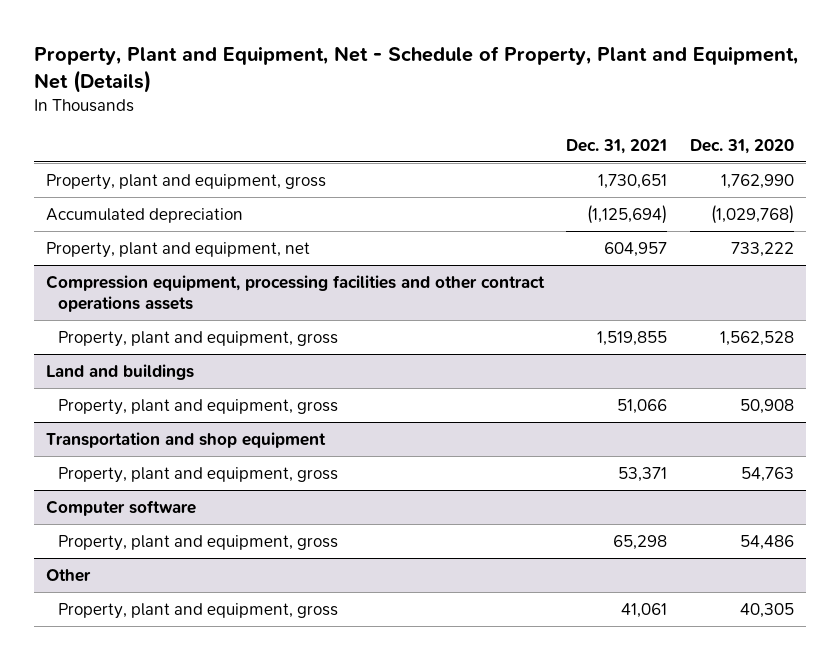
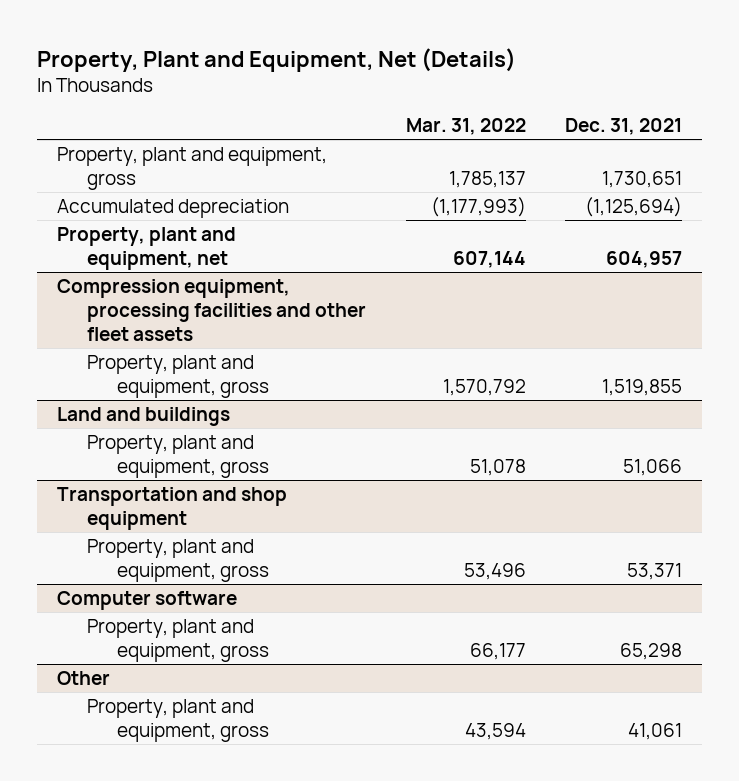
[34,45,799,93] Property, Plant and Equipment, Net - Schedule of Property, Plant and Equipment, Net (Details) -> [37,47,517,72] Property, Plant and Equipment, Net (Details)
[690,138,795,154] Dec. 31, 2020 -> none
none -> [405,118,526,136] Mar. 31, 2022
[45,274,545,313] Compression equipment, processing facilities and other contract operations assets -> [56,279,366,341] Compression equipment, processing facilities and other fleet assets

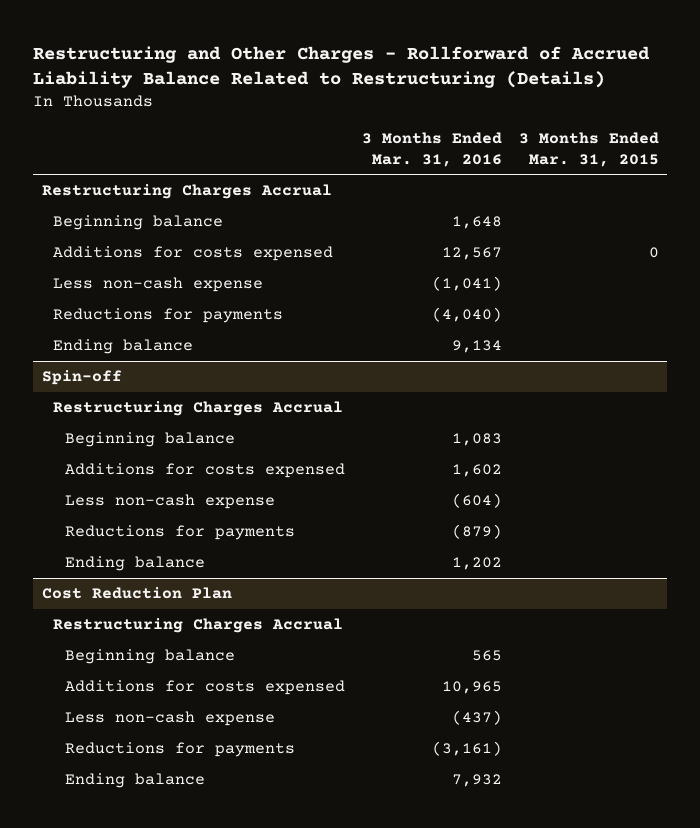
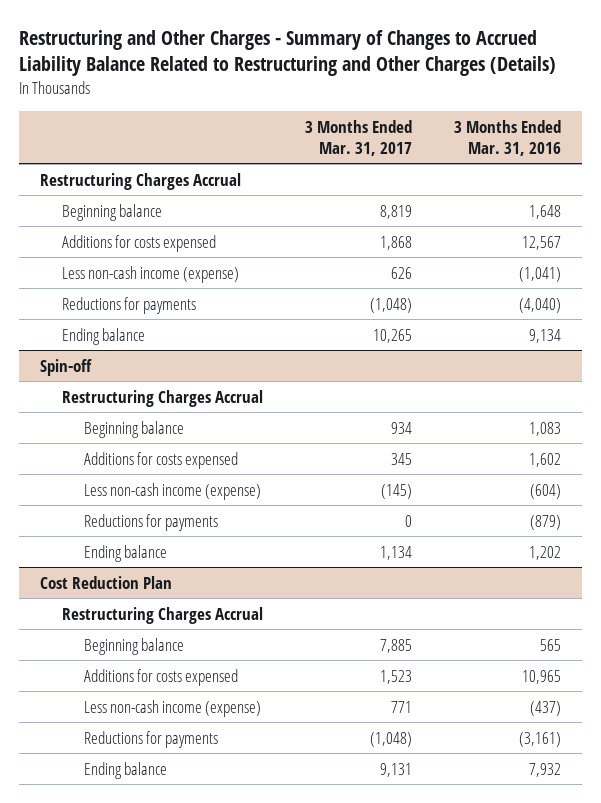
[33,45,651,89] Restructuring and Other Charges - Rollforward of Accrued Liability Balance Related to Restructuring (Details) -> [19,30,557,77] Restructuring and Other Charges - Summary of Changes to Accrued Liability Balance Related to Restructuring and Other Charges (Details)
[518,131,659,167] 3 Months Ended Mar. 31, 2015 -> none
none -> [304,119,412,156] 3 Months Ended Mar. 31, 2017
[53,277,264,293] Less non-cash expense -> [61,265,239,283] Less non-cash income (expense)
[65,494,276,510] Less non-cash expense -> [83,482,261,500] Less non-cash income (expense)
[65,711,276,727] Less non-cash expense -> [83,699,261,717] Less non-cash income (expense)

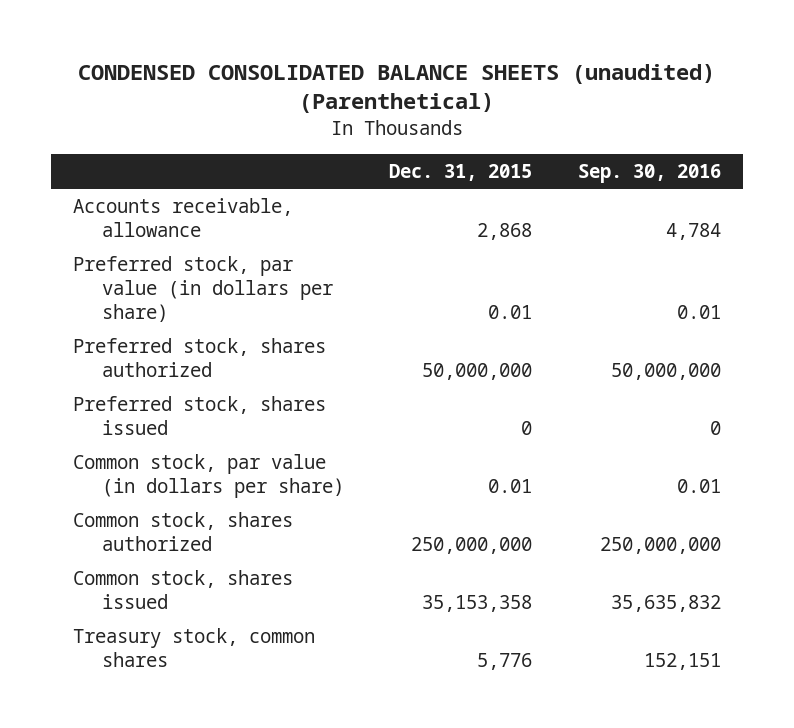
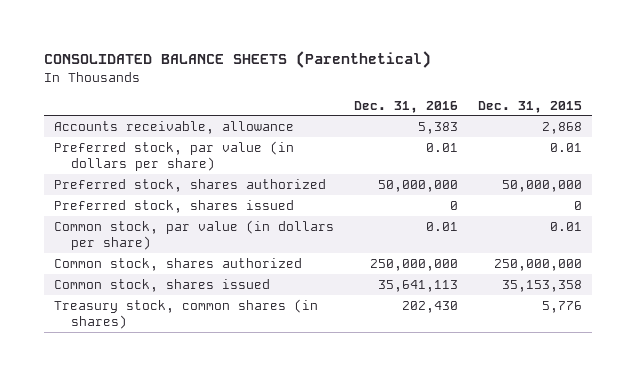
[77,63,715,114] CONDENSED CONSOLIDATED BALANCE SHEETS (unaudited) (Parenthetical) -> [44,51,432,69] CONSOLIDATED BALANCE SHEETS (Parenthetical)
[577,163,721,183] Sep. 30, 2016 -> none
none -> [353,100,458,113] Dec. 31, 2016
[73,628,316,667] Treasury stock, common shares -> [54,298,319,330] Treasury stock, common shares (in shares)

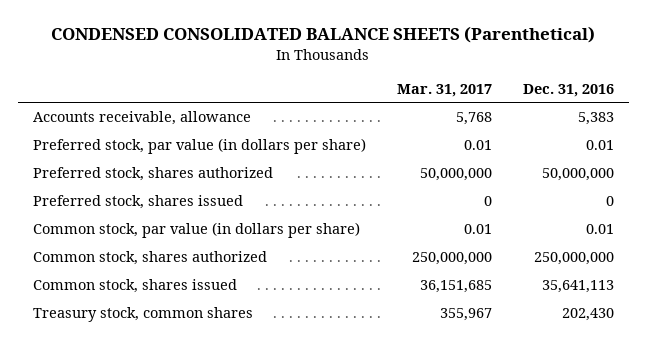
[44,51,432,69] CONSOLIDATED BALANCE SHEETS (Parenthetical) -> [51,26,596,44] CONDENSED CONSOLIDATED BALANCE SHEETS (Parenthetical)
[477,100,582,113] Dec. 31, 2015 -> none
none -> [396,83,492,97] Mar. 31, 2017
[54,298,319,330] Treasury stock, common shares (in shares) -> [32,307,253,323] Treasury stock, common shares

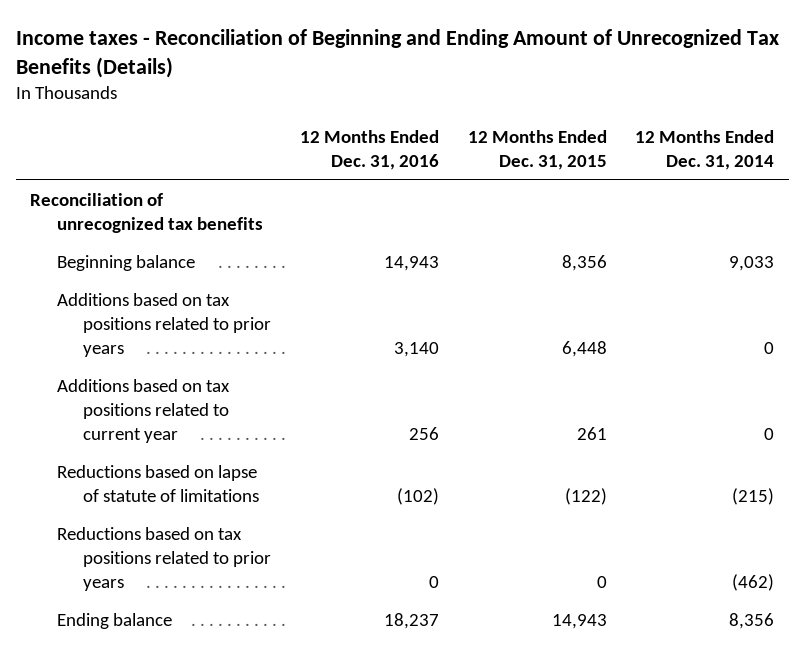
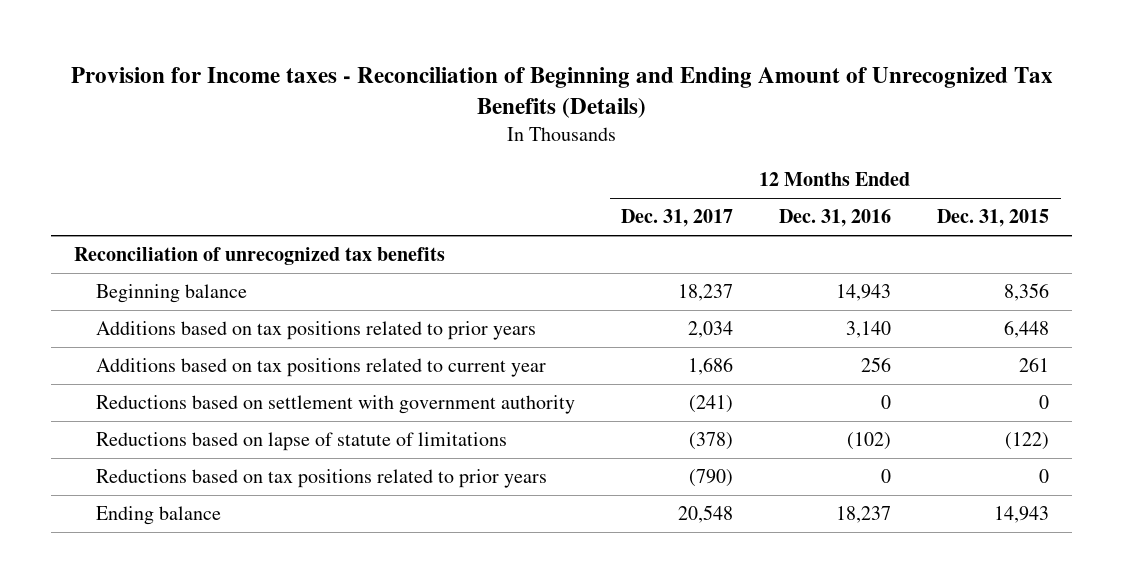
[15,28,779,78] Income taxes - Reconciliation of Beginning and Ending Amount of Unrecognized Tax Benefits (Details) -> [70,66,1053,118] Provision for Income taxes - Reconciliation of Beginning and Ending Amount of Unrecognized Tax Benefits (Details)
[635,129,775,170] 12 Months Ended Dec. 31, 2014 -> none
none -> [621,209,734,228] Dec. 31, 2017
none -> [96,395,576,415] Reductions based on settlement with government authority

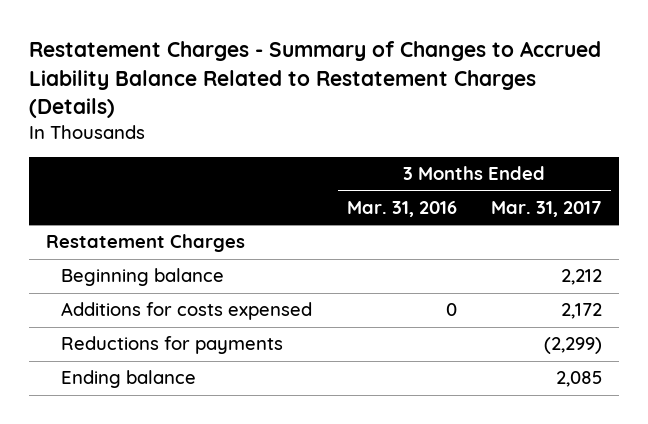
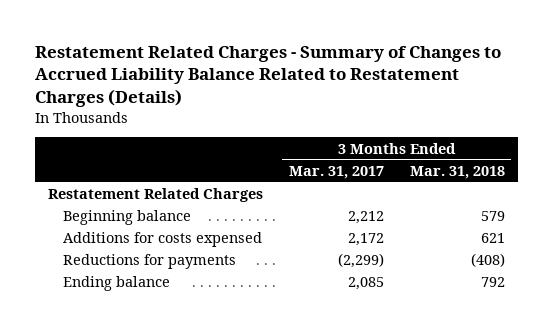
[28,41,601,119] Restatement Charges - Summary of Changes to Accrued Liability Balance Related to Restatement Charges (Details) -> [34,45,501,107] Restatement Related Charges - Summary of Changes to Accrued Liability Balance Related to Restatement Charges (Details)
[346,200,457,217] Mar. 31, 2016 -> none
none -> [409,165,505,179] Mar. 31, 2018
[46,234,246,253] Restatement Charges -> [47,188,263,203] Restatement Related Charges

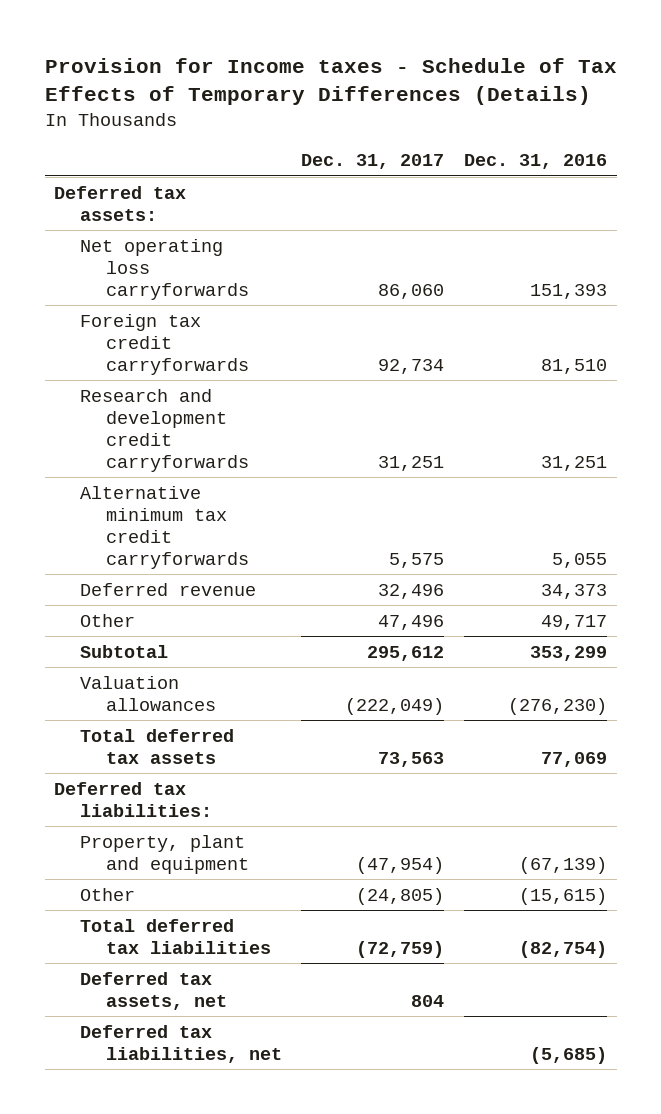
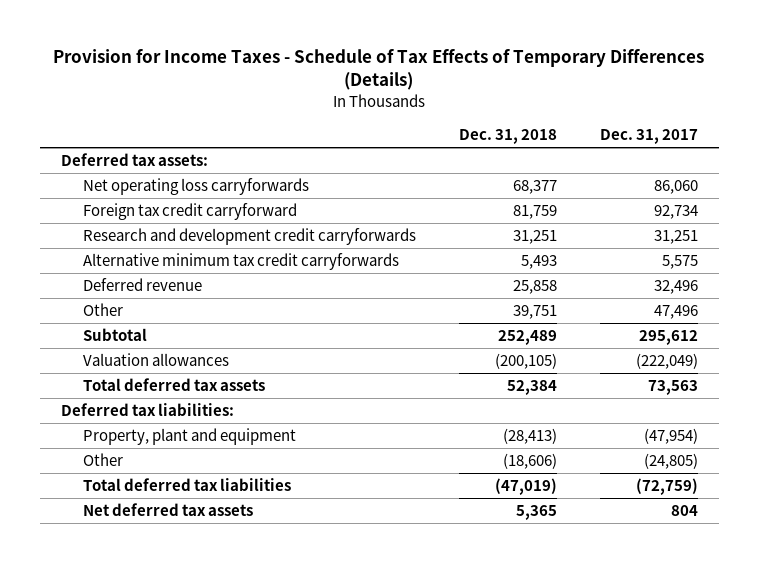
[44,57,617,106] Provision for Income taxes - Schedule of Tax Effects of Temporary Differences (Details) -> [53,49,705,91] Provision for Income Taxes - Schedule of Tax Effects of Temporary Differences (Details)
[463,154,607,170] Dec. 31, 2016 -> none
none -> [458,128,557,144] Dec. 31, 2018
[80,313,249,375] Foreign tax credit carryforwards -> [83,203,298,221] Foreign tax credit carryforward
[80,1024,282,1063] Deferred tax liabilities, net -> none
[80,971,227,1010] Deferred tax assets, net -> [83,503,254,517] Net deferred tax assets

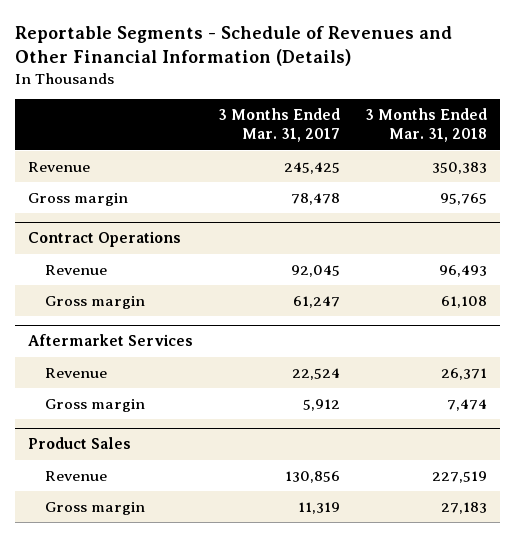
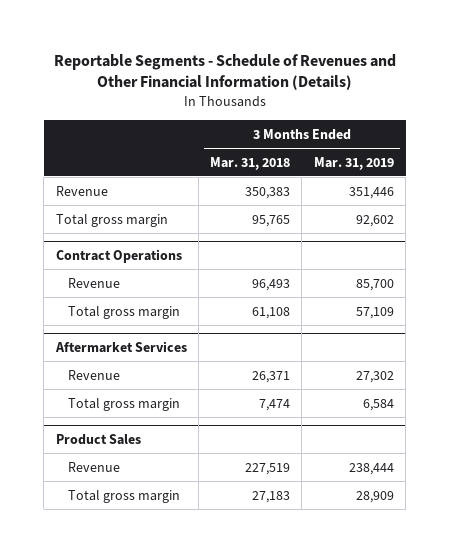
[218,108,341,143] 3 Months Ended Mar. 31, 2017 -> none
none -> [313,156,394,170] Mar. 31, 2019
[27,192,128,206] Gross margin -> [55,213,168,227] Total gross margin
[45,295,146,309] Gross margin -> [67,305,180,319] Total gross margin
[45,398,146,412] Gross margin -> [67,397,180,411] Total gross margin
[45,501,146,515] Gross margin -> [67,489,180,503] Total gross margin

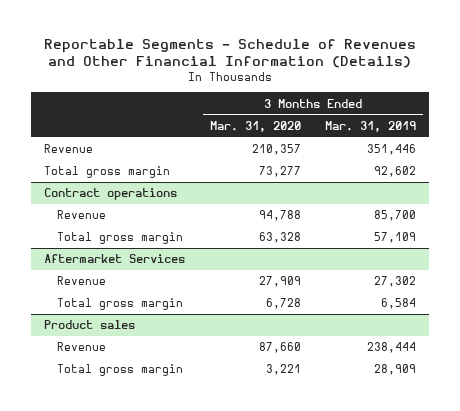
[210,156,291,170] Mar. 31, 2018 -> none
none -> [209,120,301,132] Mar. 31, 2020
[55,249,182,264] Contract Operations -> [43,188,177,201] Contract operations
[55,434,141,446] Product Sales -> [43,320,135,330] Product sales

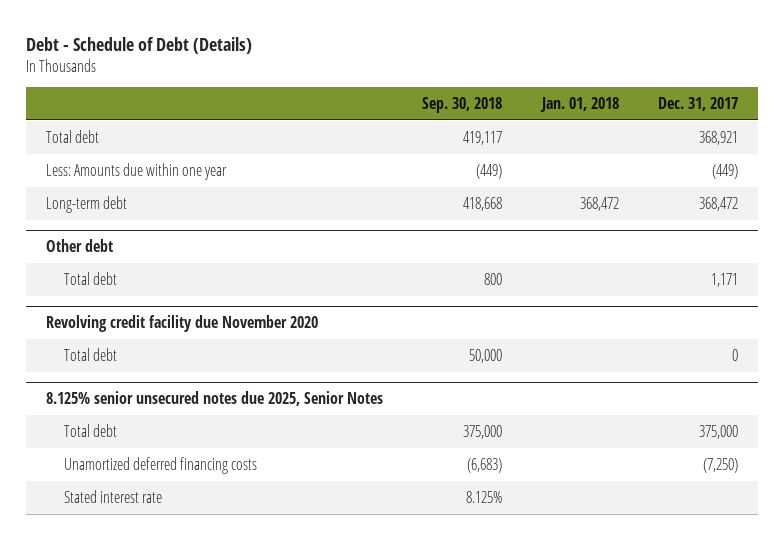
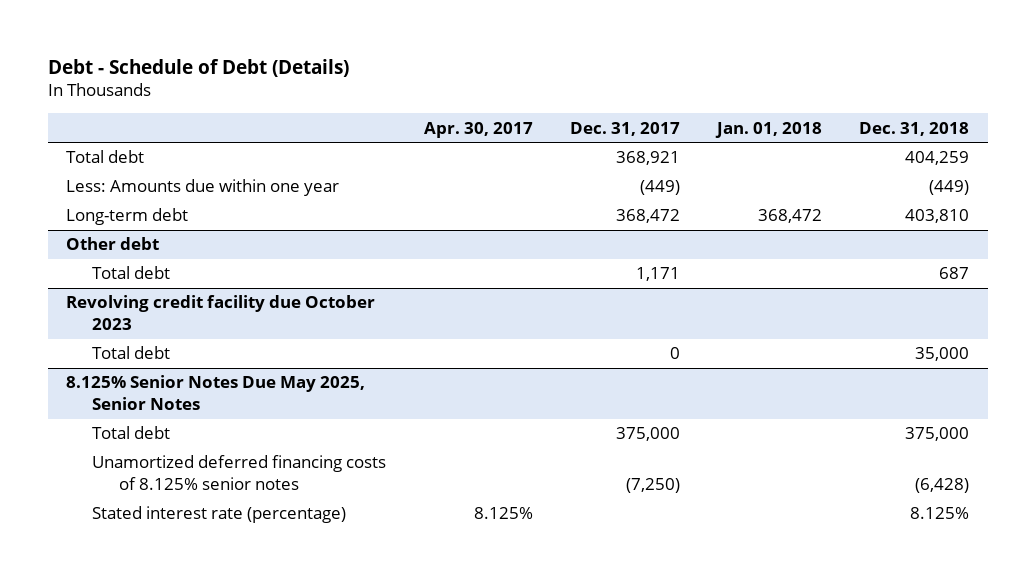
[422,96,503,113] Sep. 30, 2018 -> none
none -> [423,121,533,138] Apr. 30, 2017
none -> [858,121,969,136] Dec. 31, 2018
[46,314,319,332] Revolving credit facility due November 2020 -> [66,295,376,330] Revolving credit facility due October 2023
[46,390,384,406] 8.125% senior unsecured notes due 2025, Senior Notes -> [66,375,366,410] 8.125% Senior Notes Due May 2025, Senior Notes
[63,456,257,474] Unamortized deferred financing costs -> [92,455,387,490] Unamortized deferred financing costs of 8.125% senior notes
[63,489,162,503] Stated interest rate -> [92,506,347,524] Stated interest rate (percentage)

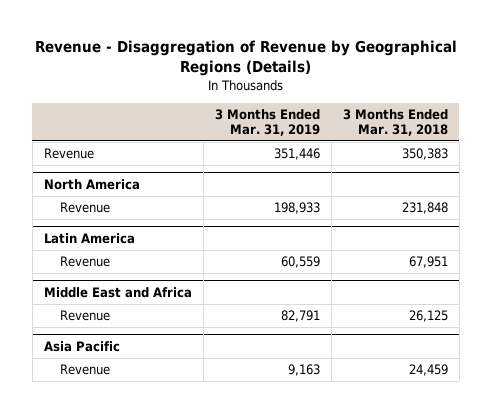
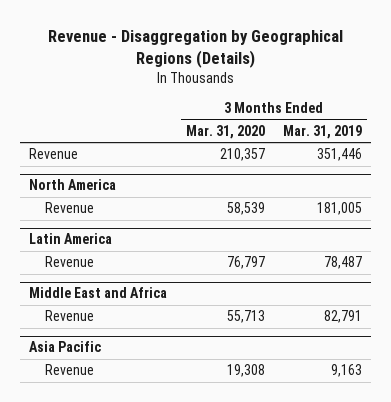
[34,40,457,77] Revenue - Disaggregation of Revenue by Geographical Regions (Details) -> [47,29,343,68] Revenue - Disaggregation by Geographical Regions (Details)
[342,108,448,137] 3 Months Ended Mar. 31, 2018 -> none
none -> [185,124,265,139] Mar. 31, 2020
[273,202,320,215] 198,933 -> [317,202,363,216] 181,005
[280,256,320,269] 60,559 -> [324,256,363,270] 78,487

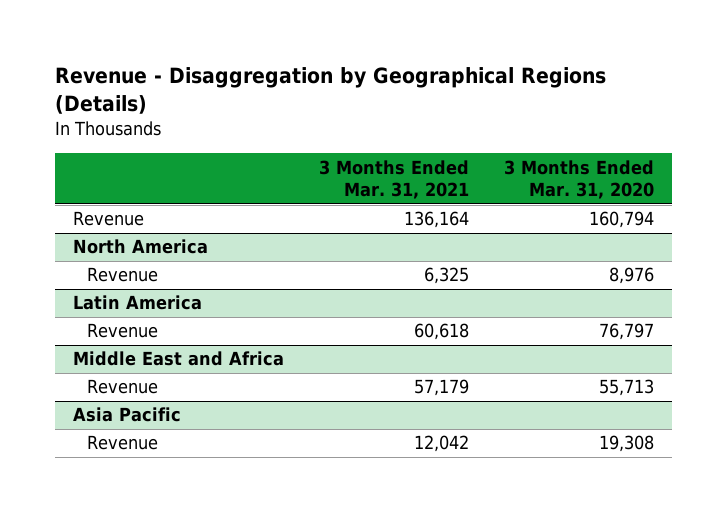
[283,124,363,139] Mar. 31, 2019 -> none
none -> [319,159,470,200] 3 Months Ended Mar. 31, 2021
[219,148,265,162] 210,357 -> [589,211,655,229] 160,794
[226,202,265,216] 58,539 -> [609,267,655,285] 8,976

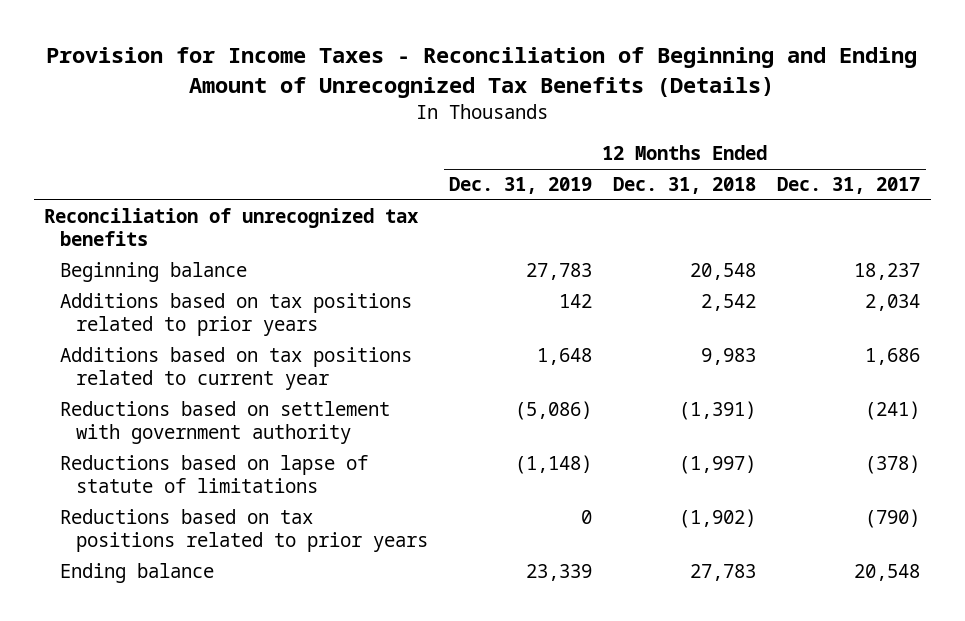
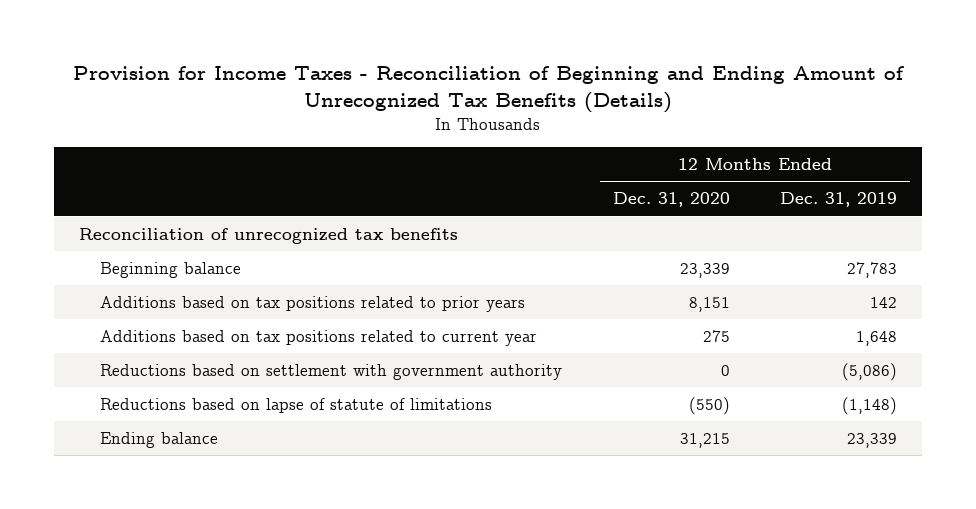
[613,177,757,195] Dec. 31, 2018 -> none
[777,177,921,195] Dec. 31, 2017 -> none
none -> [612,192,730,208] Dec. 31, 2020
[60,509,428,552] Reductions based on tax positions related to prior years -> none

